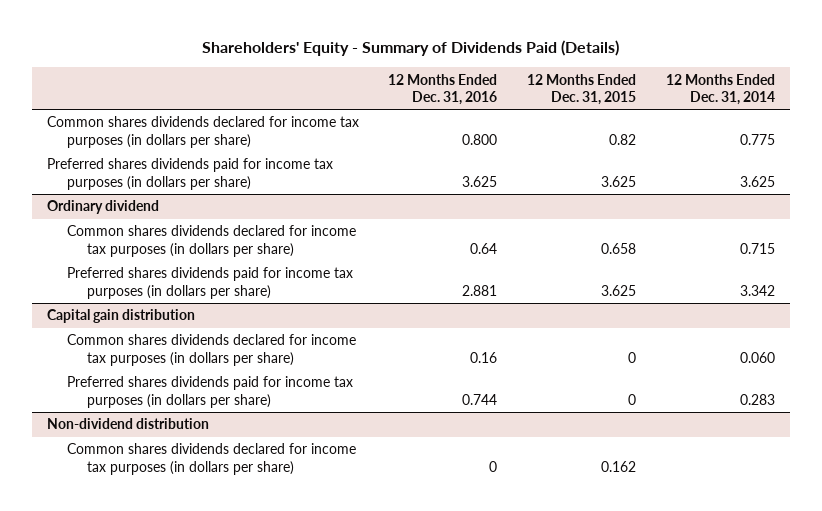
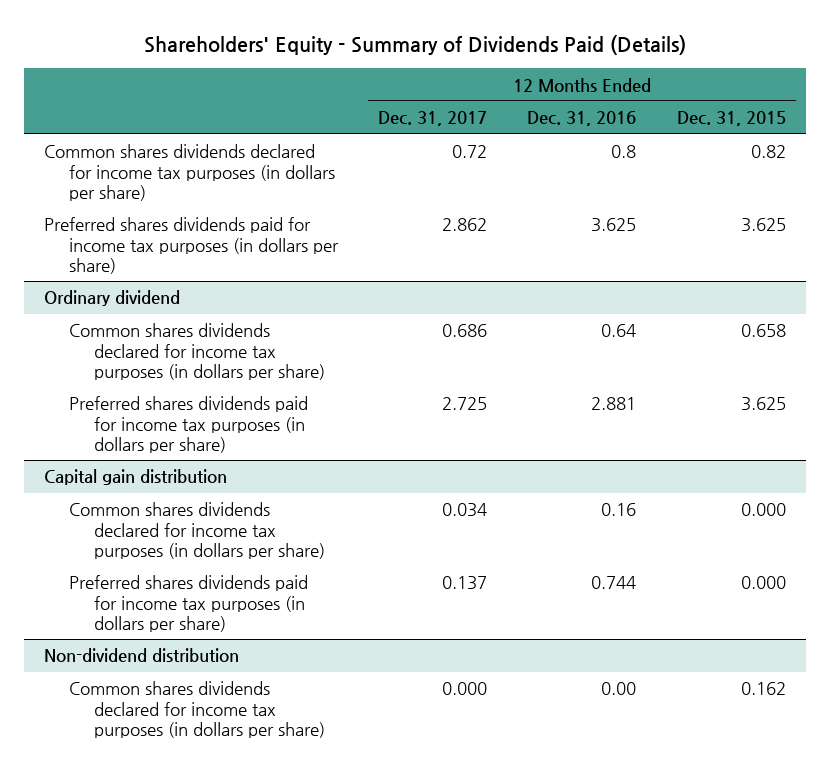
[666,73,776,105] 12 Months Ended Dec. 31, 2014 -> none
none -> [378,111,488,127] Dec. 31, 2017
[462,133,498,145] 0.800 -> [611,145,637,159] 0.8
[628,351,637,363] 0 -> [740,503,786,517] 0.000
[628,393,637,405] 0 -> [740,576,786,590] 0.000
[489,460,498,472] 0 -> [601,682,637,696] 0.00

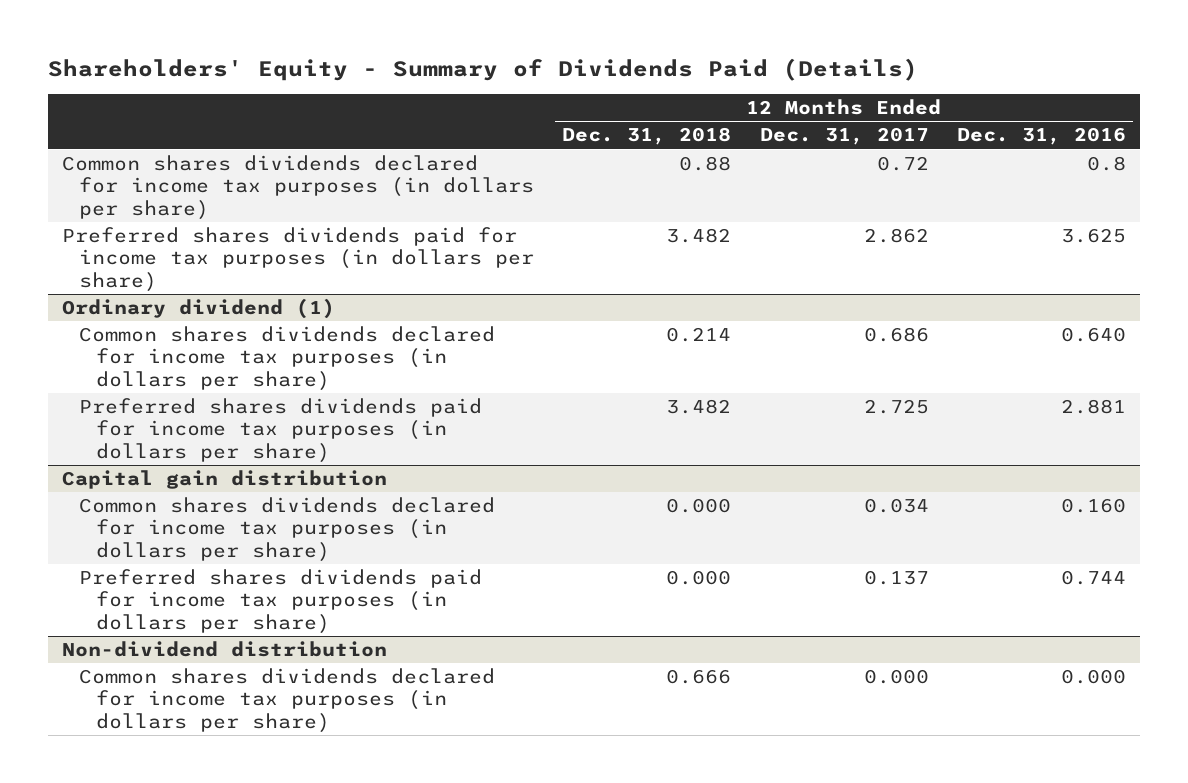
[676,111,786,127] Dec. 31, 2015 -> none
none -> [562,127,732,146] Dec. 31, 2018
[44,290,181,307] Ordinary dividend -> [61,297,335,319] Ordinary dividend (1)
[601,324,637,338] 0.64 -> [1060,326,1126,342] 0.640
[601,503,637,517] 0.16 -> [1060,497,1126,513] 0.160
[601,682,637,696] 0.00 -> [1060,668,1126,684] 0.000

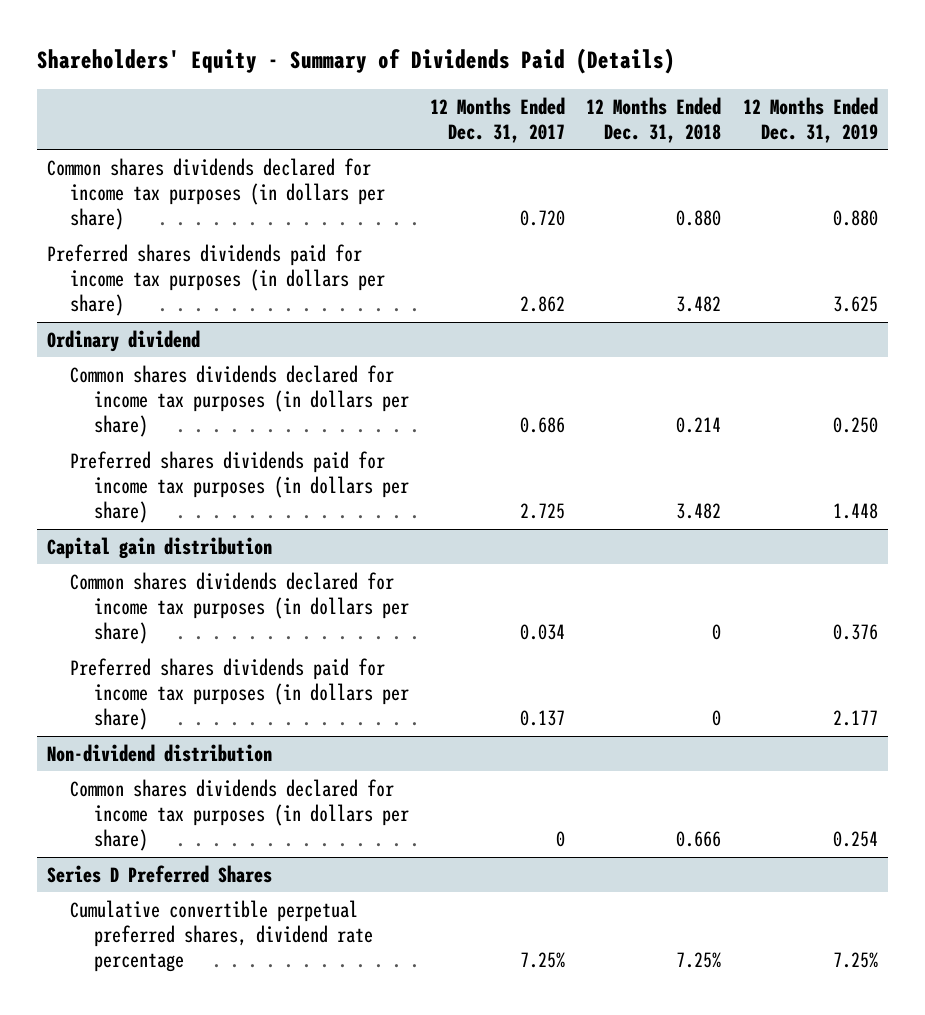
[956,127,1126,146] Dec. 31, 2016 -> none
none -> [742,96,878,143] 12 Months Ended Dec. 31, 2019
[679,155,732,171] 0.88 -> [676,210,722,227] 0.880
[876,155,929,171] 0.72 -> [519,210,565,227] 0.720
[61,297,335,319] Ordinary dividend (1) -> [47,329,201,352] Ordinary dividend
[666,497,732,513] 0.000 -> [712,624,722,641] 0
[666,569,732,585] 0.000 -> [712,710,722,727] 0
[863,668,929,684] 0.000 -> [555,831,565,848] 0
none -> [47,864,273,883] Series D Preferred Shares
none -> [70,899,373,973] Cumulative convertible perpetual preferred shares, dividend rate percentage

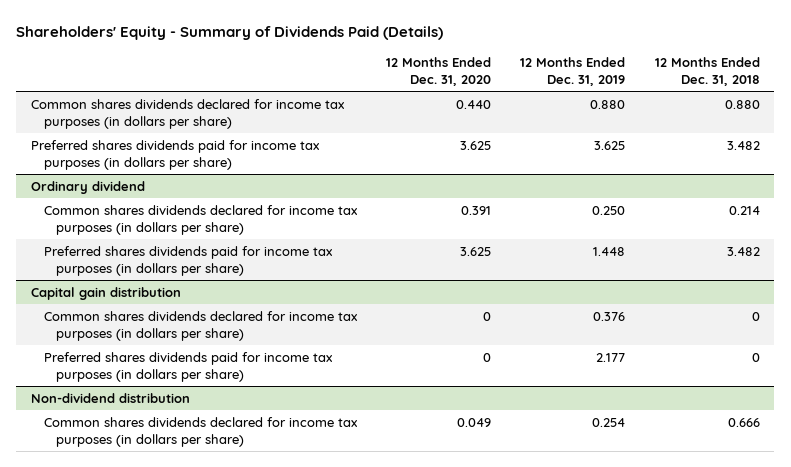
[429,96,565,143] 12 Months Ended Dec. 31, 2017 -> none
none -> [386,56,492,86] 12 Months Ended Dec. 31, 2020
[47,864,273,883] Series D Preferred Shares -> none
[70,899,373,973] Cumulative convertible perpetual preferred shares, dividend rate percentage -> none

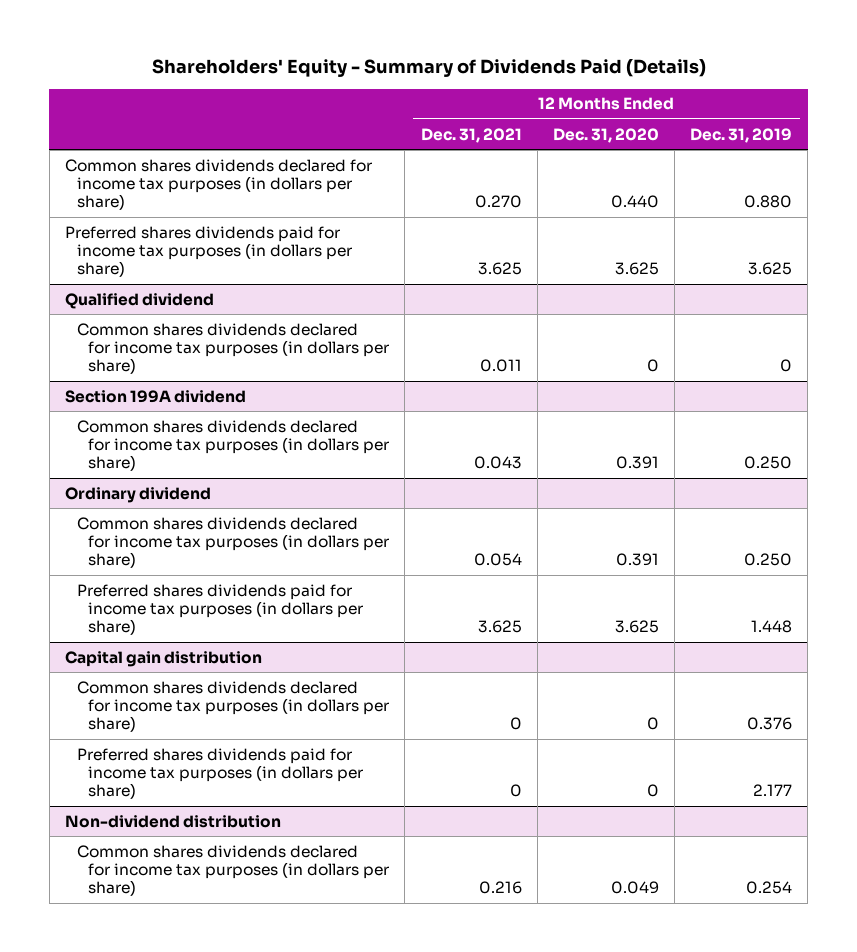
[654,56,760,86] 12 Months Ended Dec. 31, 2018 -> none
none -> [420,127,522,143] Dec. 31, 2021
none -> [64,292,214,309] Qualified dividend
none -> [76,322,390,374] Common shares dividends declared for income tax purposes (in dollars per share)
none -> [64,389,246,403] Section 199A dividend
none -> [76,419,390,471] Common shares dividends declared for income tax purposes (in dollars per share)

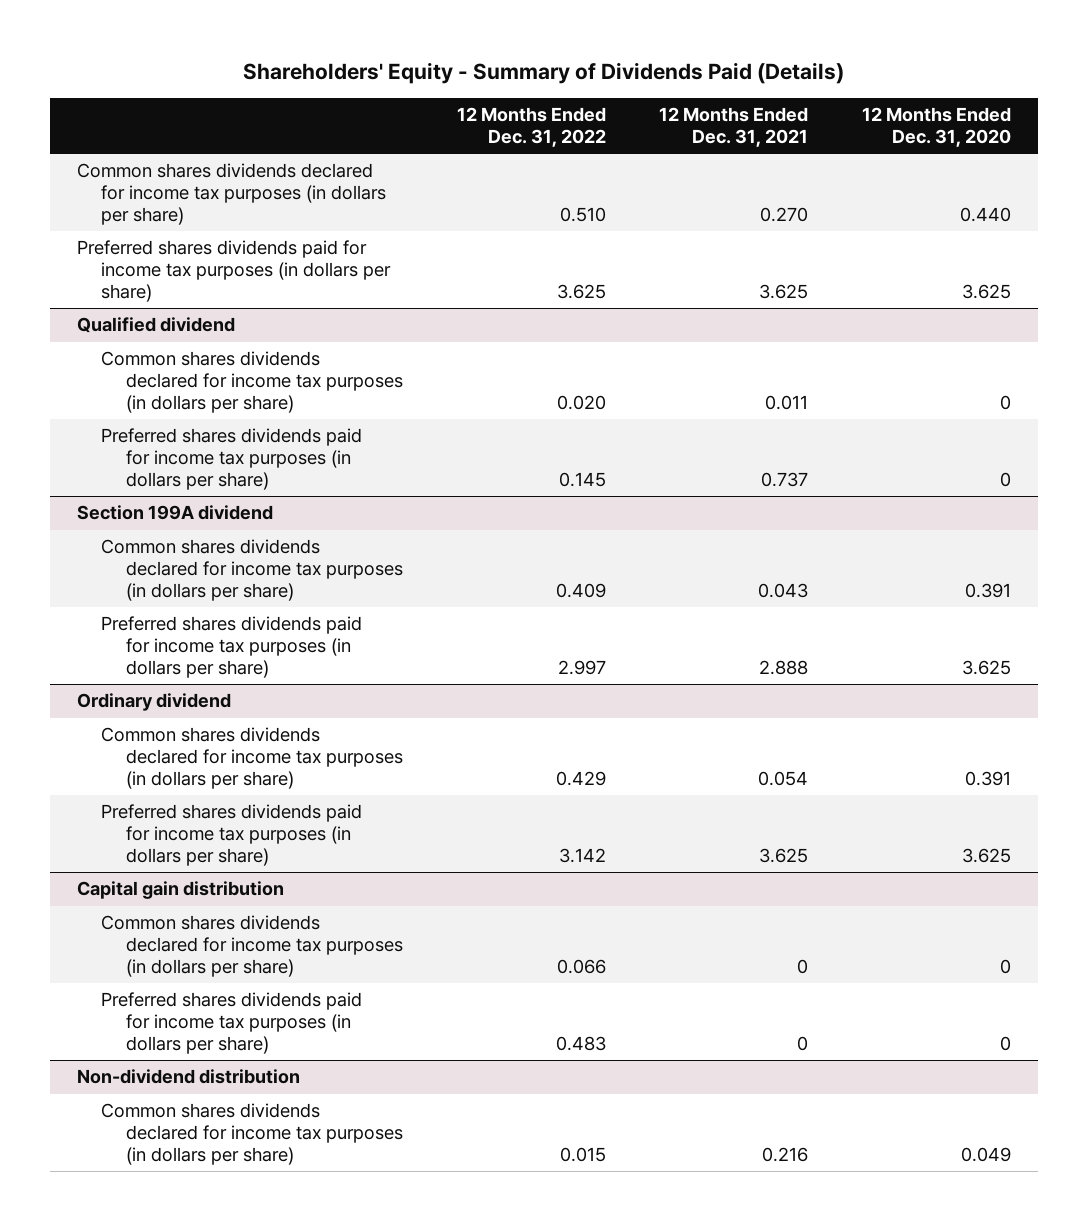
[690,127,793,143] Dec. 31, 2019 -> none
none -> [456,107,606,147] 12 Months Ended Dec. 31, 2022
none -> [101,428,363,491] Preferred shares dividends paid for income tax purposes (in dollars per share)
none -> [101,616,363,679] Preferred shares dividends paid for income tax purposes (in dollars per share)

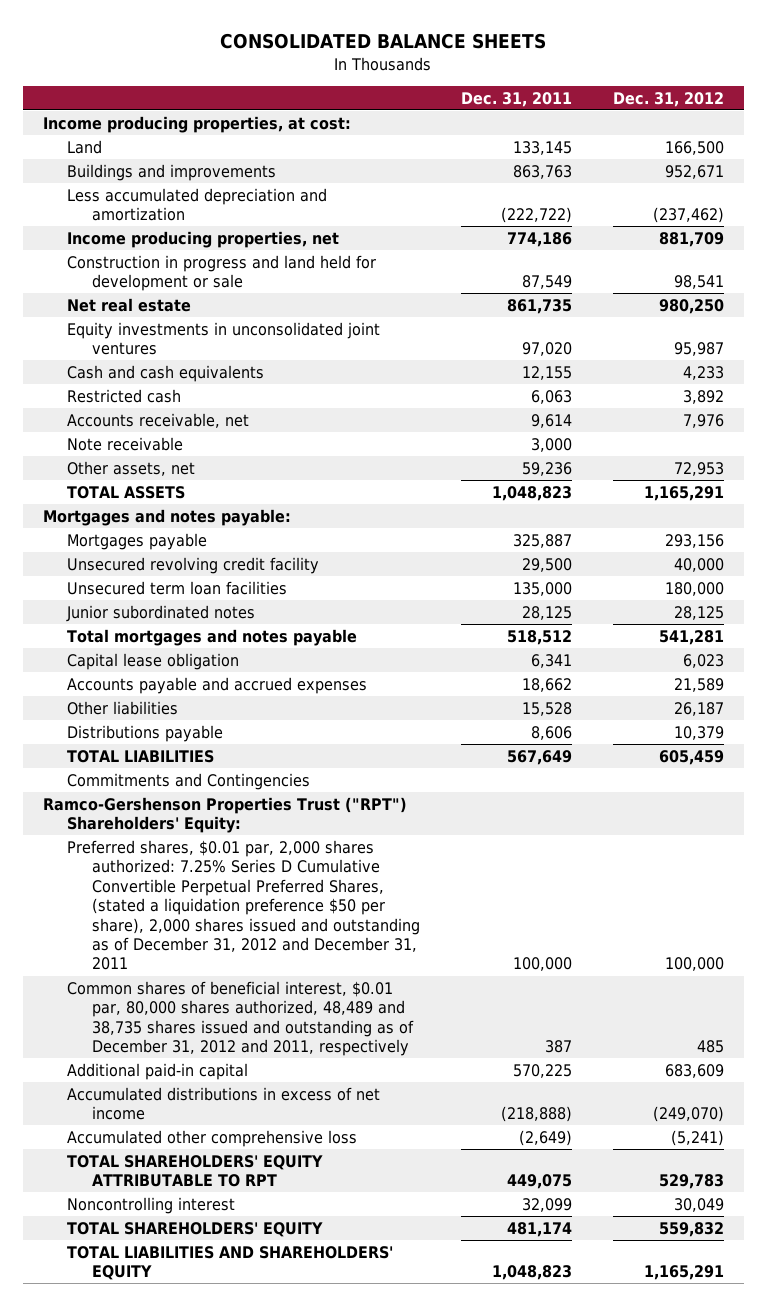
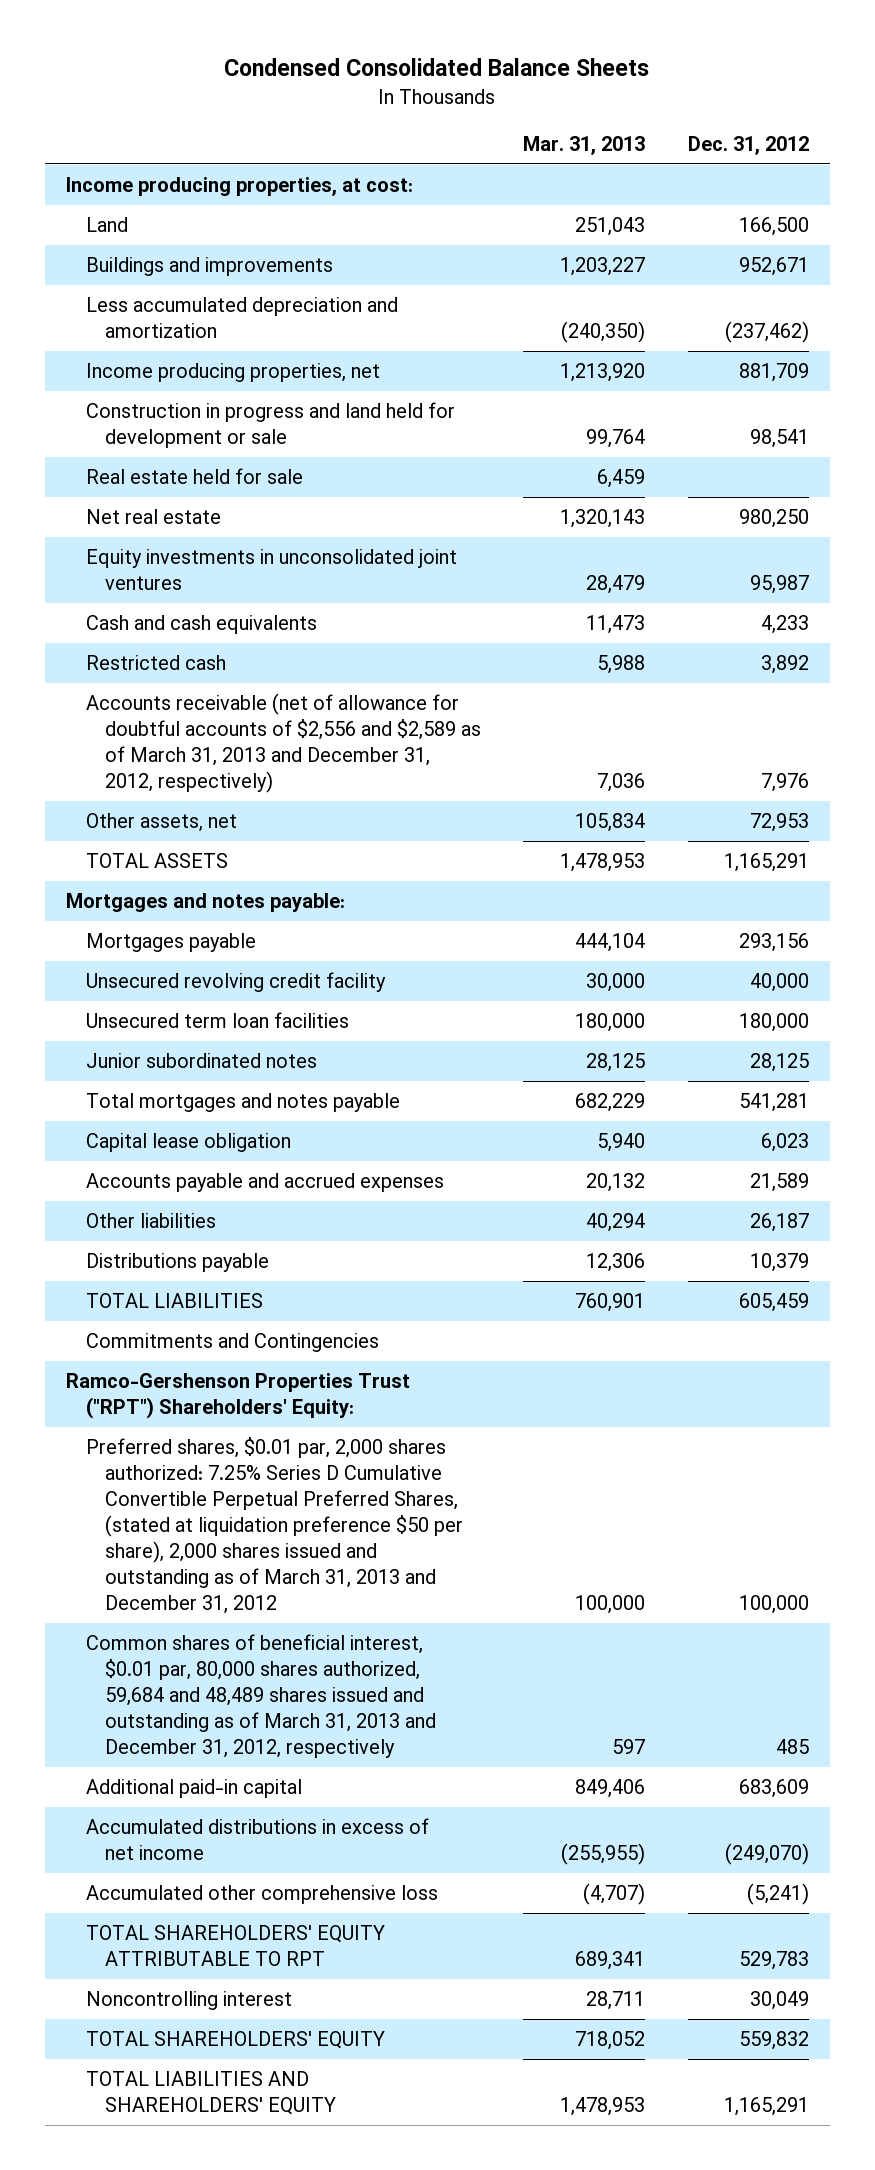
[220,32,547,49] CONSOLIDATED BALANCE SHEETS -> [224,58,650,77] Condensed Consolidated Balance Sheets
[460,91,572,107] Dec. 31, 2011 -> none
none -> [523,135,646,155] Mar. 31, 2013
none -> [85,468,303,485] Real estate held for sale
[67,436,184,451] Note receivable -> none
[67,412,250,428] Accounts receivable, net -> [85,693,482,794] Accounts receivable (net of allowance for doubtful accounts of $2,556 and $2,589 as of March 31, 2013 and December 31, 2012, respectively)
[67,839,420,971] Preferred shares, $0.01 par, 2,000 shares authorized: 7.25% Series D Cumulative Convertible Perpetual Preferred Shares, (stated a liquidation preference $50 per share), 2,000 shares issued and outstanding as of December 31, 2012 and December 31, 2011 -> [85,1437,464,1615] Preferred shares, $0.01 par, 2,000 shares authorized: 7.25% Series D Cumulative Convertible Perpetual Preferred Shares, (stated at liquidation preference $50 per share), 2,000 shares issued and outstanding as of March 31, 2013 and December 31, 2012
[67,980,414,1057] Common shares of beneficial interest, $0.01 par, 80,000 shares authorized, 48,489 and 38,735 shares issued and outstanding as of December 31, 2012 and 2011, respectively -> [85,1634,437,1759] Common shares of beneficial interest, $0.01 par, 80,000 shares authorized, 59,684 and 48,489 shares issued and outstanding as of March 31, 2013 and December 31, 2012, respectively

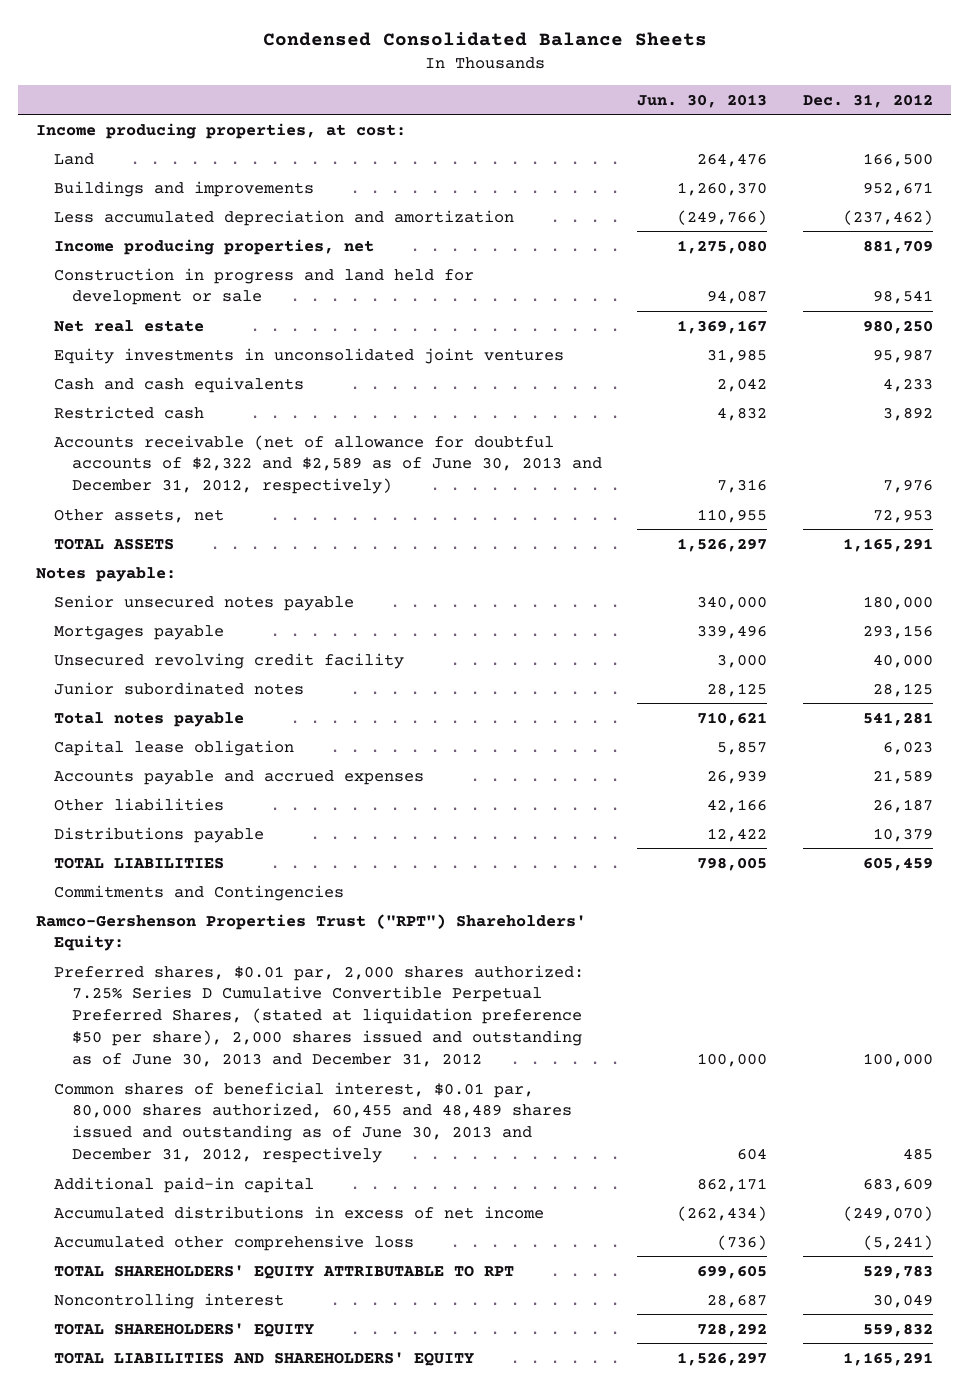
[523,135,646,155] Mar. 31, 2013 -> none
none -> [637,93,768,108] Jun. 30, 2013
[85,468,303,485] Real estate held for sale -> none
[85,693,482,794] Accounts receivable (net of allowance for doubtful accounts of $2,556 and $2,589 as of March 31, 2013 and December 31, 2012, respectively) -> [53,434,602,495] Accounts receivable (net of allowance for doubtful accounts of $2,322 and $2,589 as of June 30, 2013 and December 31, 2012, respectively)
[66,893,346,913] Mortgages and notes payable: -> [36,566,177,582] Notes payable:
none -> [53,594,354,611] Senior unsecured notes payable
[85,1012,349,1029] Unsecured term loan facilities -> none
[85,1093,400,1113] Total mortgages and notes payable -> [53,711,244,727] Total notes payable
[85,1437,464,1615] Preferred shares, $0.01 par, 2,000 shares authorized: 7.25% Series D Cumulative Convertible Perpetual Preferred Shares, (stated at liquidation preference $50 per share), 2,000 shares issued and outstanding as of March 31, 2013 and December 31, 2012 -> [53,964,584,1068] Preferred shares, $0.01 par, 2,000 shares authorized: 7.25% Series D Cumulative Convertible Perpetual Preferred Shares, (stated at liquidation preference $50 per share), 2,000 shares issued and outstanding as of June 30, 2013 and December 31, 2012
[85,1634,437,1759] Common shares of beneficial interest, $0.01 par, 80,000 shares authorized, 59,684 and 48,489 shares issued and outstanding as of March 31, 2013 and December 31, 2012, respectively -> [53,1081,572,1164] Common shares of beneficial interest, $0.01 par, 80,000 shares authorized, 60,455 and 48,489 shares issued and outstanding as of June 30, 2013 and December 31, 2012, respectively

